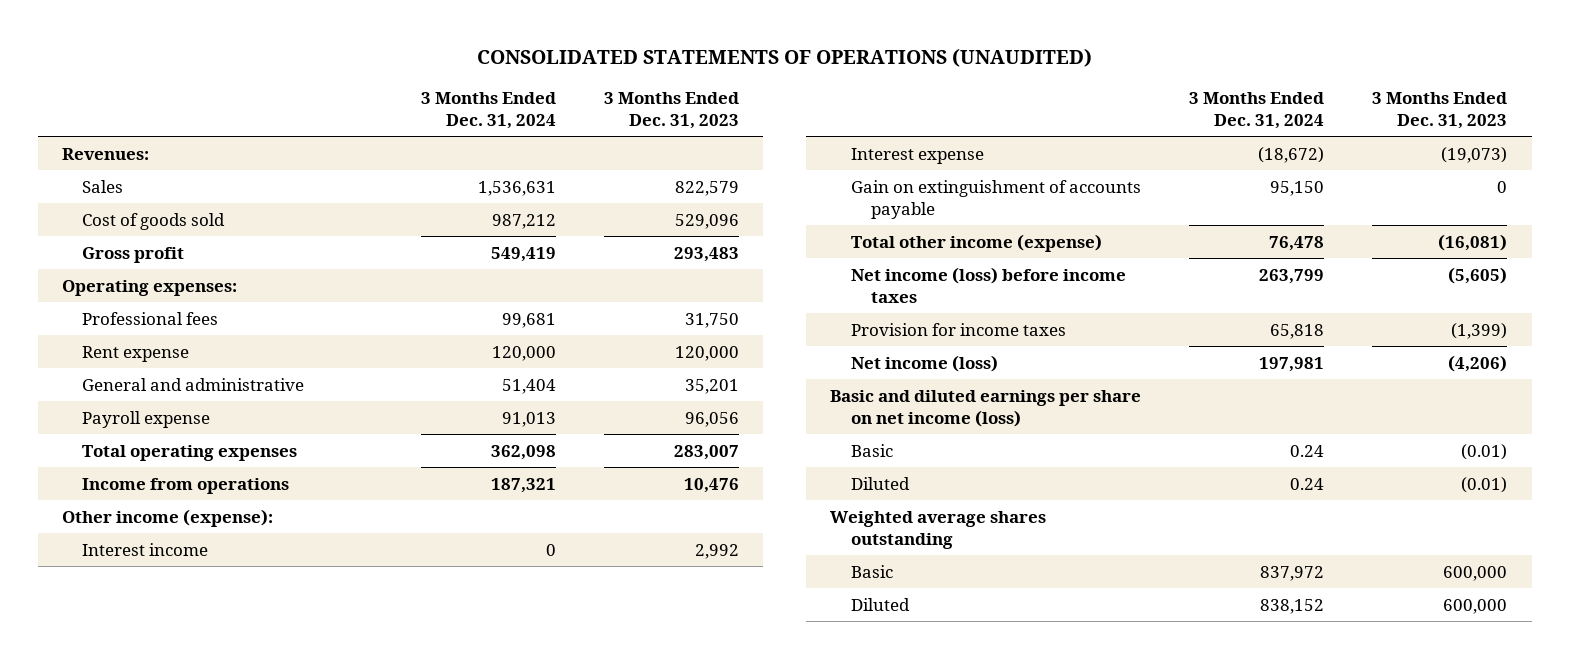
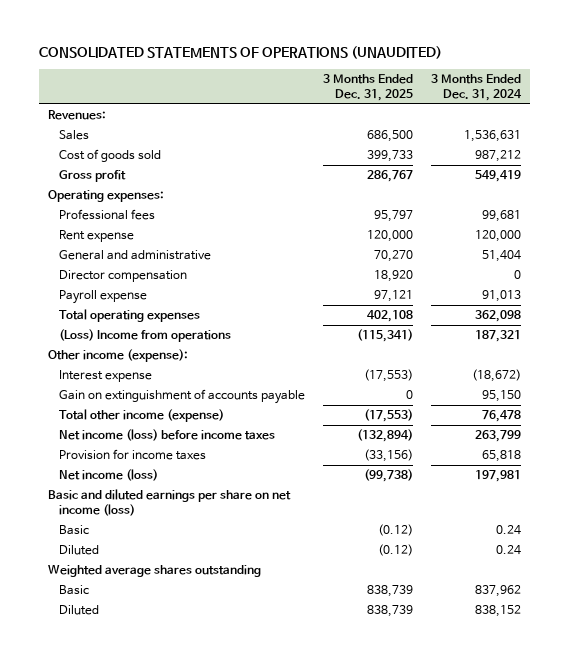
[604,92,740,129] 3 Months Ended Dec. 31, 2023 -> none
none -> [323,74,414,101] 3 Months Ended Dec. 31, 2025
none -> [59,270,188,283] Director compensation
[82,477,290,494] Income from operations -> [59,329,232,343] (Loss) Income from operations
[82,542,209,556] Interest income -> none
[1260,565,1325,581] 837,972 -> [475,585,522,598] 837,962

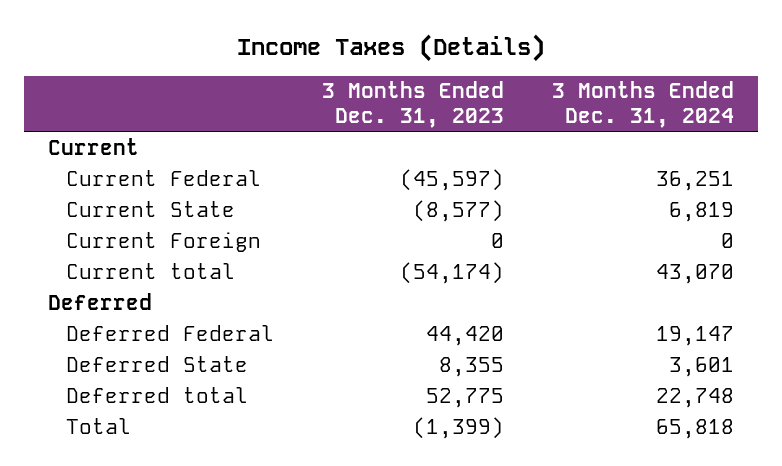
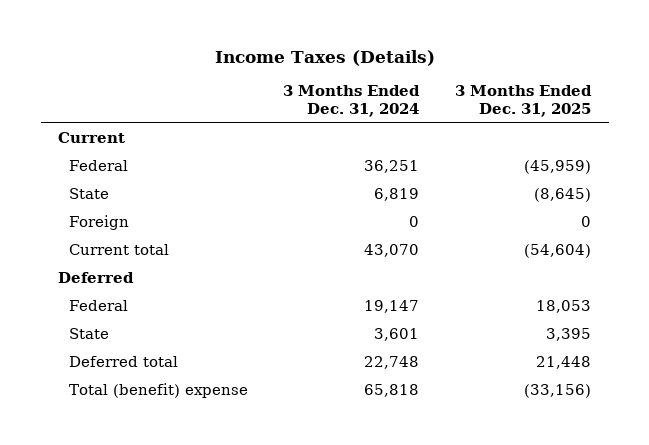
[322,81,505,129] 3 Months Ended Dec. 31, 2023 -> none
none -> [454,85,592,117] 3 Months Ended Dec. 31, 2025
[66,169,262,186] Current Federal -> [68,160,128,172] Federal
[66,200,236,217] Current State -> [68,188,109,200] State
[66,231,262,252] Current Foreign -> [68,215,129,231] Foreign
[66,324,275,341] Deferred Federal -> [68,300,128,312] Federal
[66,355,249,372] Deferred State -> [68,328,109,340] State
[66,417,132,434] Total -> [68,383,248,399] Total (benefit) expense

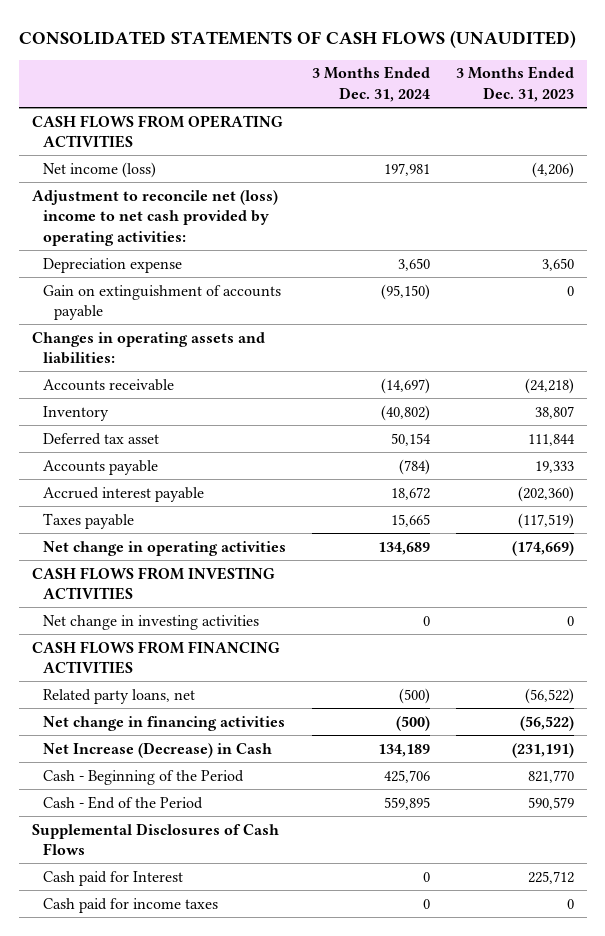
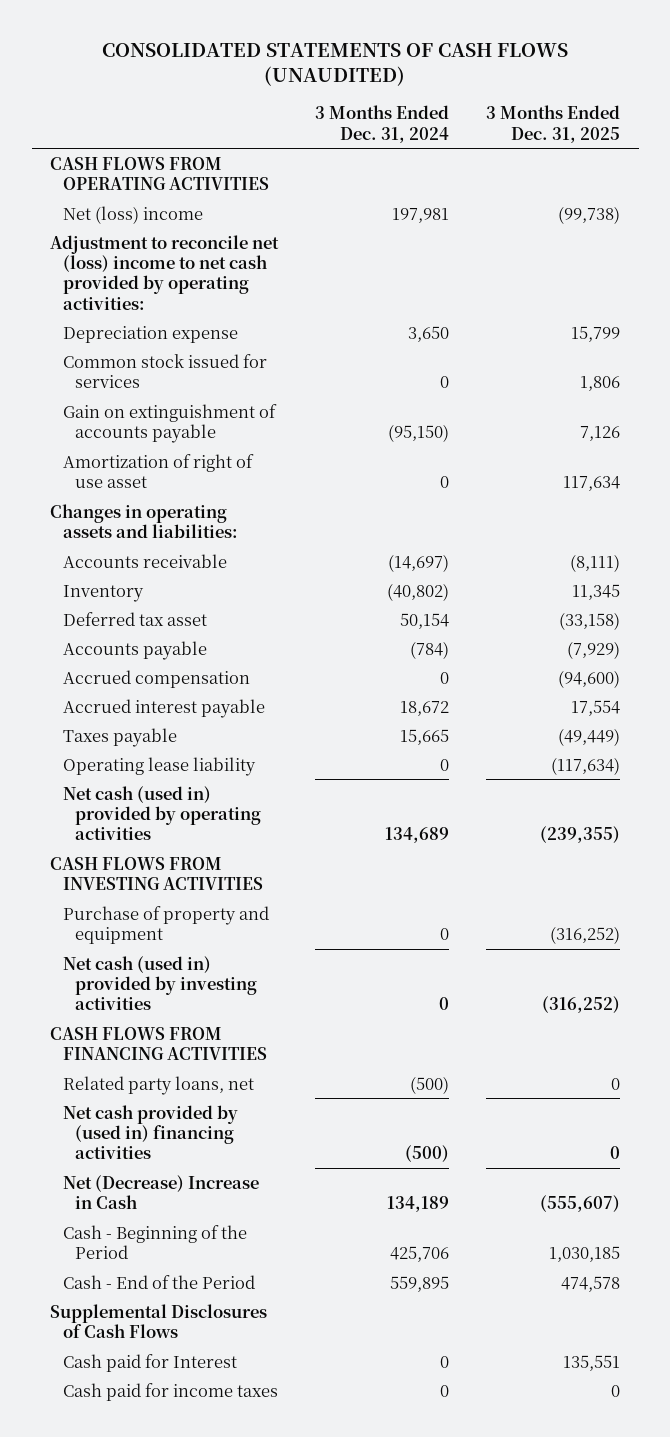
[455,66,574,103] 3 Months Ended Dec. 31, 2023 -> none
none -> [486,105,621,143] 3 Months Ended Dec. 31, 2025
[43,161,157,178] Net income (loss) -> [62,205,203,224] Net (loss) income
none -> [62,353,267,388] Common stock issued for services
none -> [62,453,254,488] Amortization of right of use asset
none -> [62,669,250,688] Accrued compensation
none -> [62,756,256,776] Operating lease liability
[43,540,287,556] Net change in operating activities -> [62,785,262,841] Net cash (used in) provided by operating activities
none -> [62,905,269,944] Purchase of property and equipment
[43,614,260,630] Net change in investing activities -> [62,955,258,1011] Net cash (used in) provided by investing activities
[43,715,286,731] Net change in financing activities -> [62,1104,238,1160] Net cash provided by (used in) financing activities
[43,741,273,758] Net Increase (Decrease) in Cash -> [62,1174,259,1209] Net (Decrease) Increase in Cash

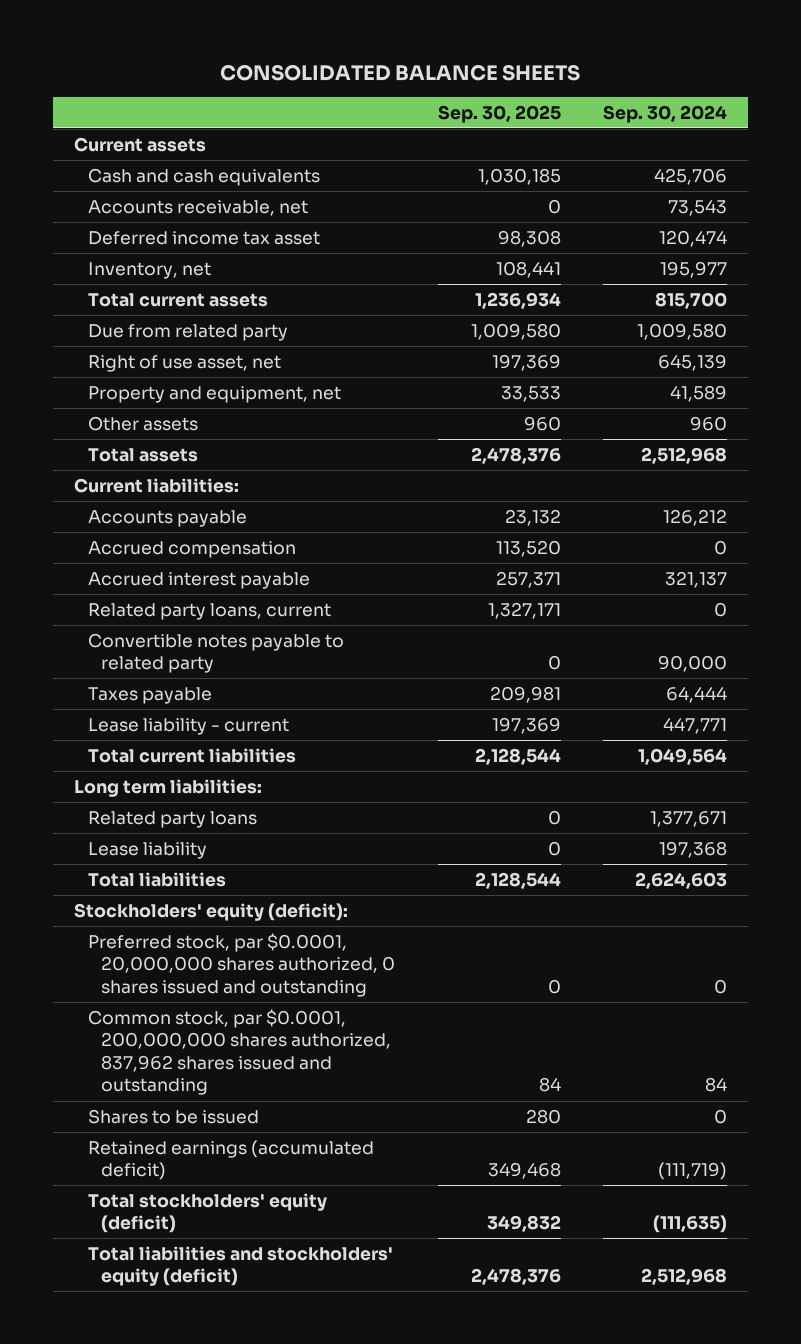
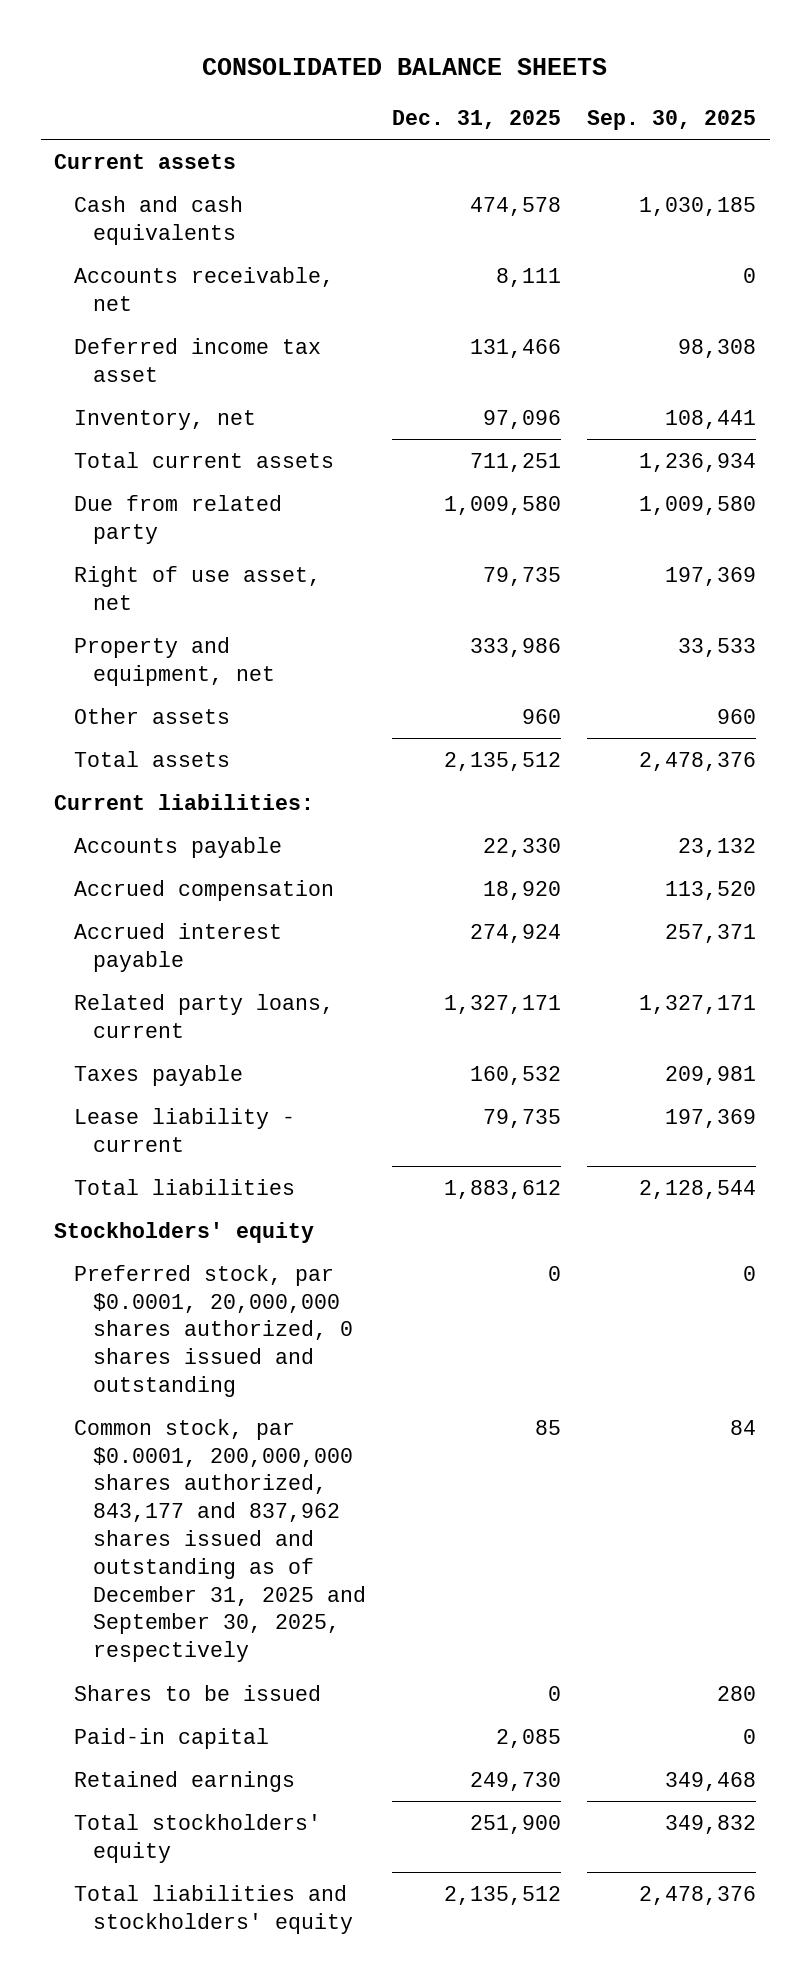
[603,104,728,123] Sep. 30, 2024 -> none
none -> [392,109,562,129] Dec. 31, 2025
[87,632,344,674] Convertible notes payable to related party -> none
[87,747,296,763] Total current liabilities -> none
[73,778,262,797] Long term liabilities: -> none
[87,810,257,828] Related party loans -> none
[87,841,207,859] Lease liability -> none
[73,902,348,921] Stockholders' equity (deficit): -> [54,1221,315,1243] Stockholders' equity
[87,1008,392,1096] Common stock, par $0.0001, 200,000,000 shares authorized, 837,962 shares issued and outstanding -> [73,1418,367,1663] Common stock, par $0.0001, 200,000,000 shares authorized, 843,177 and 837,962 shares issued and outstanding as of December 31, 2025 and September 30, 2025, respectively
none -> [73,1727,269,1749] Paid-in capital
[87,1139,374,1181] Retained earnings (accumulated deficit) -> [73,1770,295,1792] Retained earnings
[87,1192,327,1234] Total stockholders' equity (deficit) -> [73,1813,321,1863] Total stockholders' equity
[87,1245,393,1287] Total liabilities and stockholders' equity (deficit) -> [73,1884,354,1934] Total liabilities and stockholders' equity

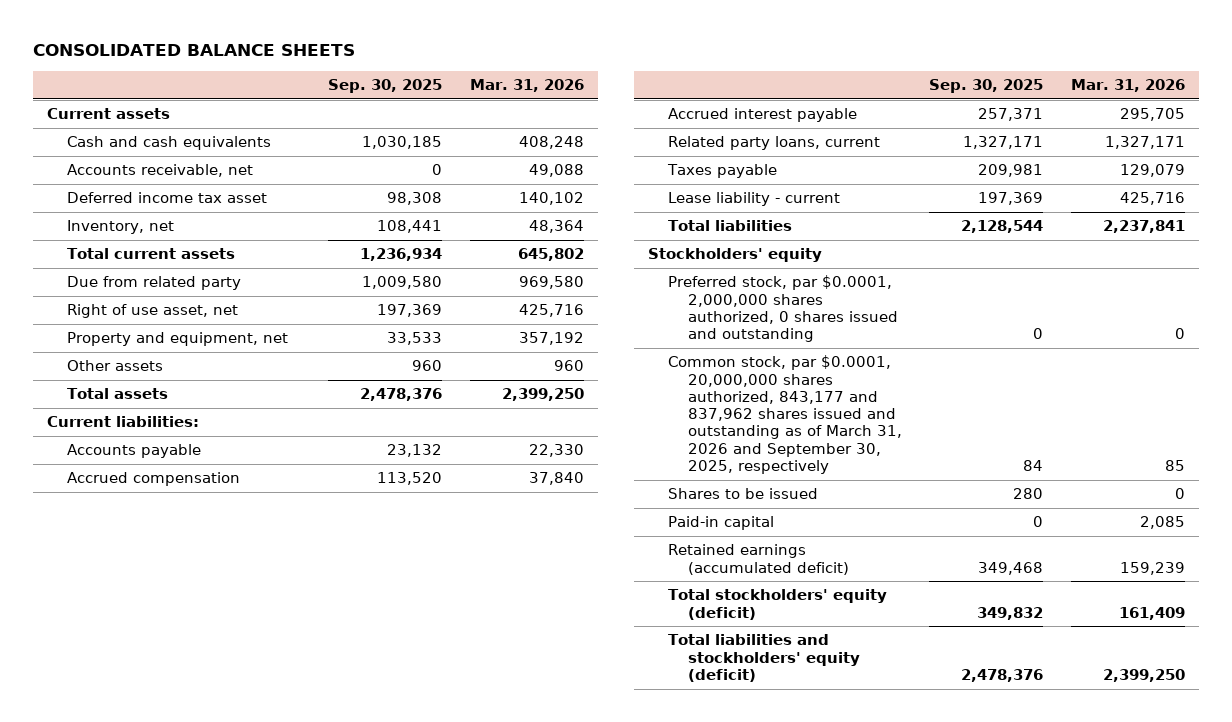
[392,109,562,129] Dec. 31, 2025 -> none
none -> [469,79,584,93] Mar. 31, 2026
[73,1264,354,1397] Preferred stock, par $0.0001, 20,000,000 shares authorized, 0 shares issued and outstanding -> [668,275,898,343] Preferred stock, par $0.0001, 2,000,000 shares authorized, 0 shares issued and outstanding
[73,1418,367,1663] Common stock, par $0.0001, 200,000,000 shares authorized, 843,177 and 837,962 shares issued and outstanding as of December 31, 2025 and September 30, 2025, respectively -> [668,355,902,474] Common stock, par $0.0001, 20,000,000 shares authorized, 843,177 and 837,962 shares issued and outstanding as of March 31, 2026 and September 30, 2025, respectively
[73,1770,295,1792] Retained earnings -> [668,544,849,575] Retained earnings (accumulated deficit)
[73,1813,321,1863] Total stockholders' equity -> [668,589,888,620] Total stockholders' equity (deficit)
[73,1884,354,1934] Total liabilities and stockholders' equity -> [668,634,860,682] Total liabilities and stockholders' equity (deficit)

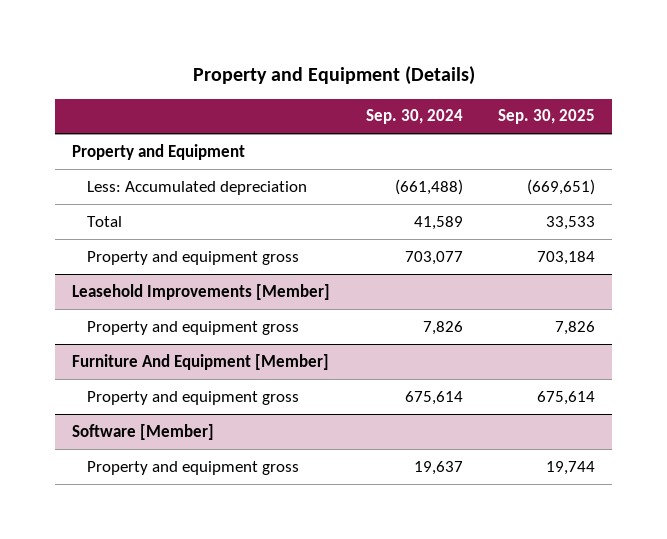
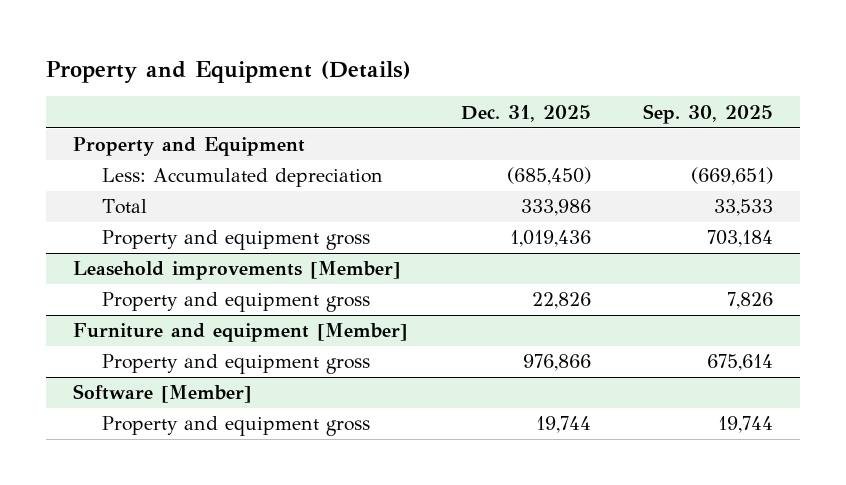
[365,109,463,125] Sep. 30, 2024 -> none
none -> [460,104,591,122] Dec. 31, 2025
[72,283,331,300] Leasehold Improvements [Member] -> [72,261,401,281] Leasehold improvements [Member]
[72,353,330,370] Furniture And Equipment [Member] -> [72,323,408,343] Furniture and equipment [Member]

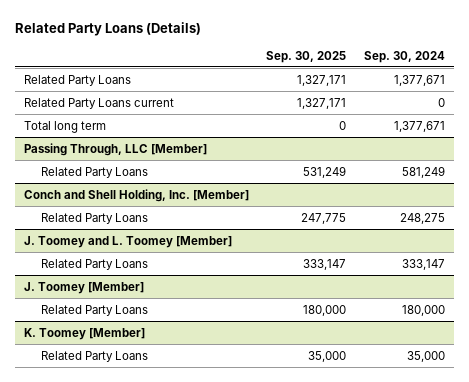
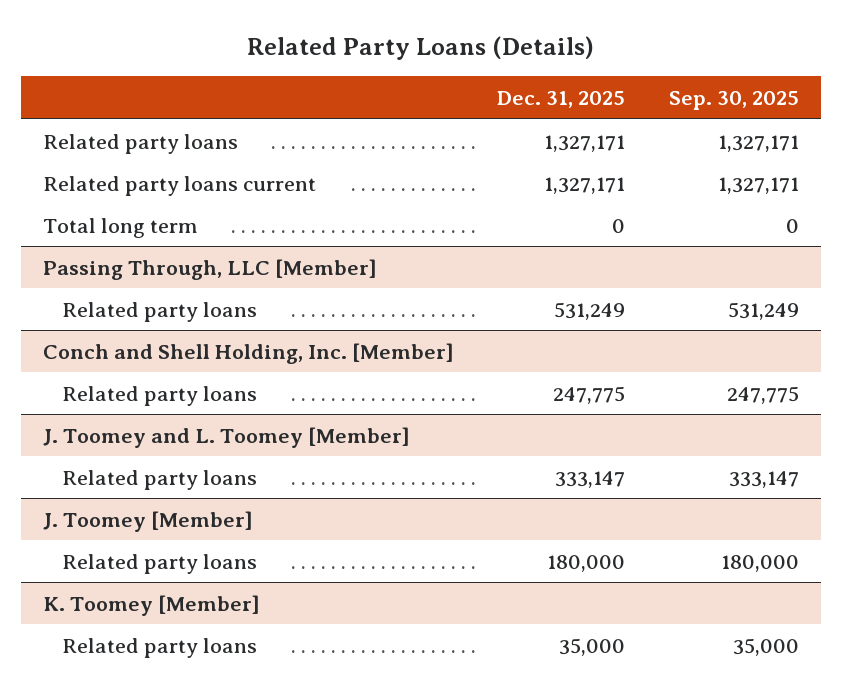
[364,50,446,63] Sep. 30, 2024 -> none
none -> [497,90,626,108] Dec. 31, 2025
[23,74,131,86] Related Party Loans -> [42,133,238,154] Related party loans
[23,97,174,109] Related Party Loans current -> [42,175,316,196] Related party loans current
[41,166,149,178] Related Party Loans -> [61,301,257,322] Related party loans
[41,212,149,224] Related Party Loans -> [61,385,257,406] Related party loans
[41,258,149,270] Related Party Loans -> [61,469,257,490] Related party loans
[41,304,149,316] Related Party Loans -> [61,553,257,574] Related party loans
[41,350,149,362] Related Party Loans -> [61,637,257,658] Related party loans

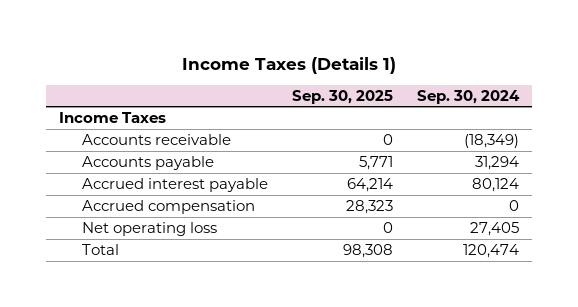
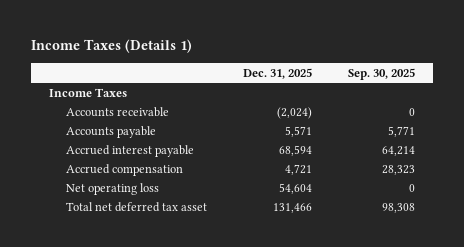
[417,89,521,104] Sep. 30, 2024 -> none
none -> [243,67,313,79] Dec. 31, 2025
[81,244,119,256] Total -> [65,201,207,212] Total net deferred tax asset

